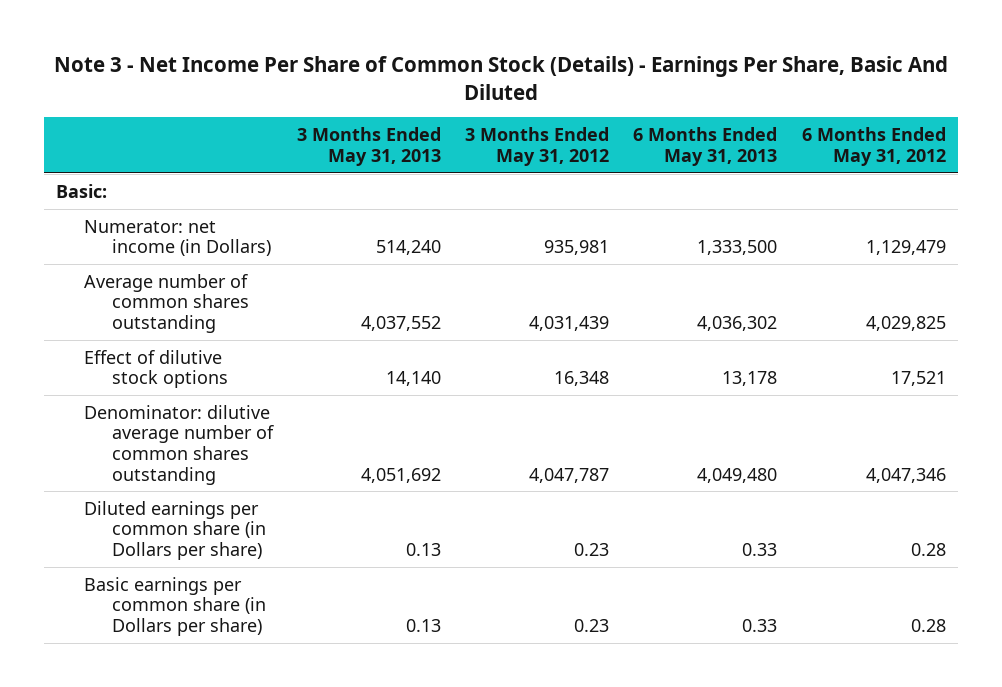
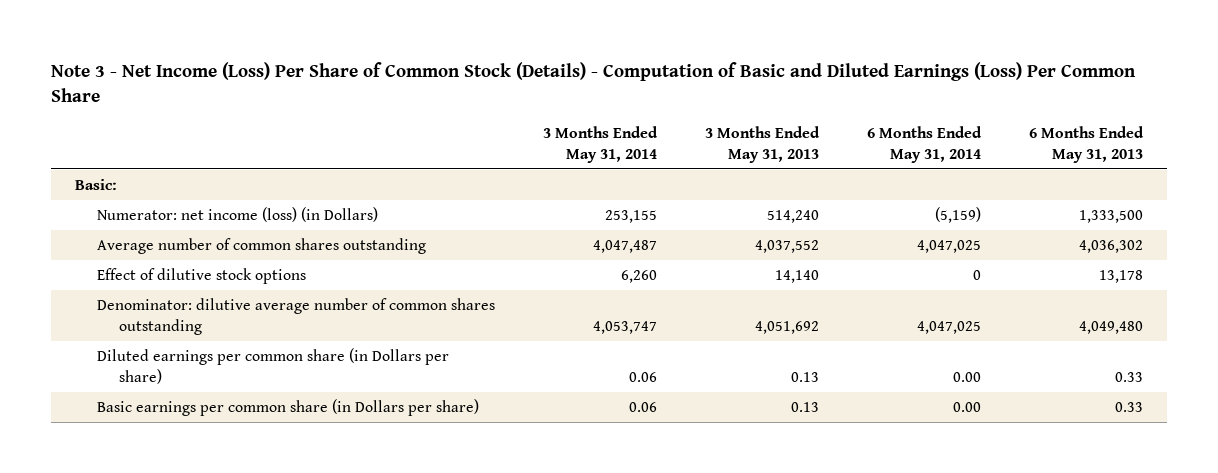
[53,55,948,100] Note 3 - Net Income Per Share of Common Stock (Details) - Earnings Per Share, Basic And Diluted -> [51,61,1137,102] Note 3 - Net Income (Loss) Per Share of Common Stock (Details) - Computation of Basic and Diluted Earnings (Loss) Per Common Share
[465,127,610,166] 3 Months Ended May 31, 2012 -> none
[801,127,946,166] 6 Months Ended May 31, 2012 -> none
none -> [543,125,659,163] 3 Months Ended May 31, 2014
none -> [867,125,983,163] 6 Months Ended May 31, 2014
[83,219,271,257] Numerator: net income (in Dollars) -> [97,206,379,222] Numerator: net income (loss) (in Dollars)

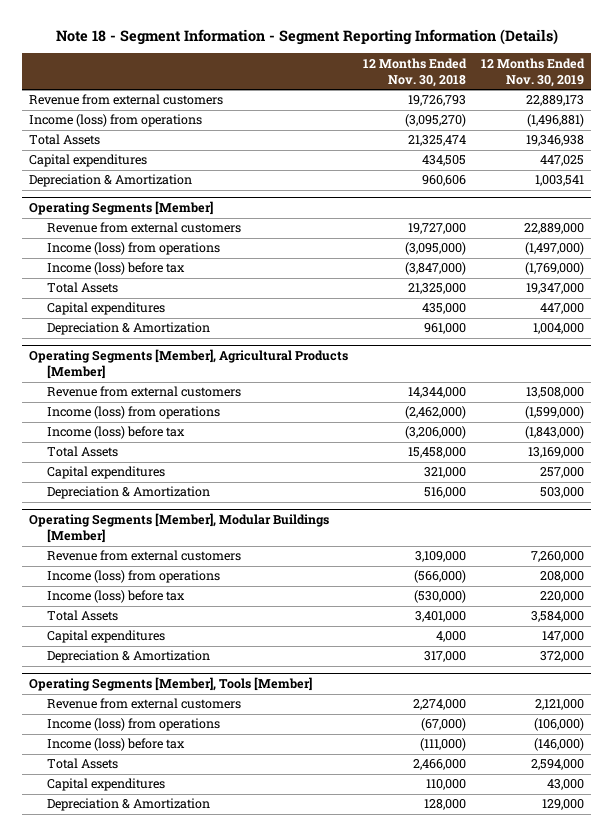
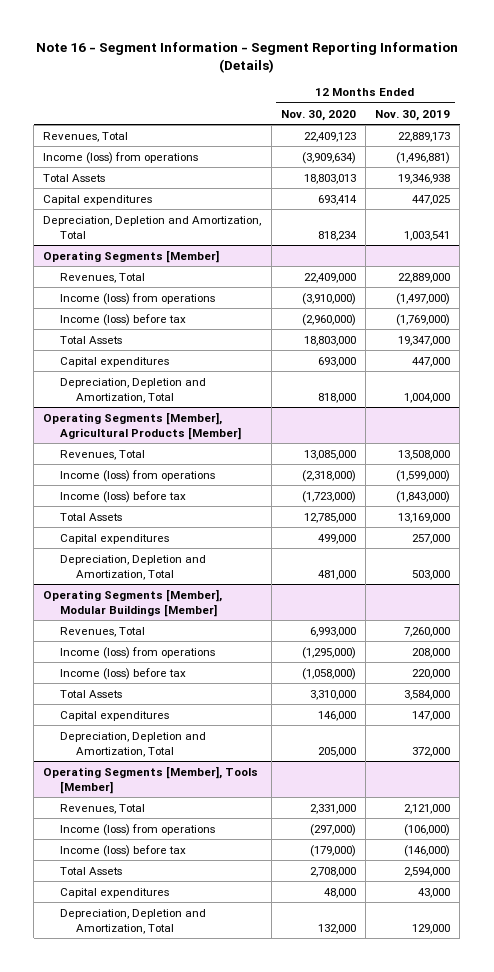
[55,29,558,46] Note 18 - Segment Information - Segment Reporting Information (Details) -> [35,41,458,73] Note 16 - Segment Information - Segment Reporting Information (Details)
[363,57,468,87] 12 Months Ended Nov. 30, 2018 -> none
none -> [280,109,356,121] Nov. 30, 2020
[29,94,224,106] Revenue from external customers -> [43,131,129,142] Revenues, Total
[29,174,193,188] Depreciation & Amortization -> [43,215,262,239] Depreciation, Depletion and Amortization, Total
[46,222,241,234] Revenue from external customers -> [59,272,145,283] Revenues, Total
[46,322,210,336] Depreciation & Amortization -> [59,377,206,403] Depreciation, Depletion and Amortization, Total
[46,386,241,398] Revenue from external customers -> [59,449,145,460] Revenues, Total
[46,486,210,500] Depreciation & Amortization -> [59,554,206,580] Depreciation, Depletion and Amortization, Total
[46,550,241,562] Revenue from external customers -> [59,626,145,637] Revenues, Total
[46,650,210,664] Depreciation & Amortization -> [59,731,206,757] Depreciation, Depletion and Amortization, Total
[46,698,241,710] Revenue from external customers -> [59,803,145,814] Revenues, Total
[46,798,210,812] Depreciation & Amortization -> [59,908,206,934] Depreciation, Depletion and Amortization, Total

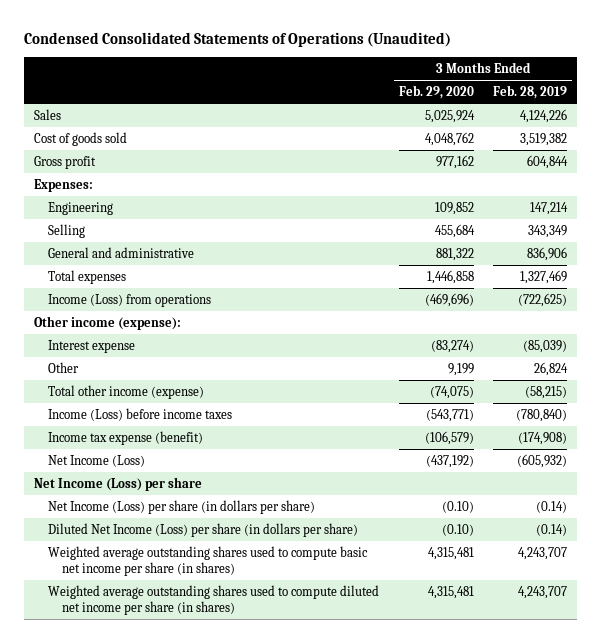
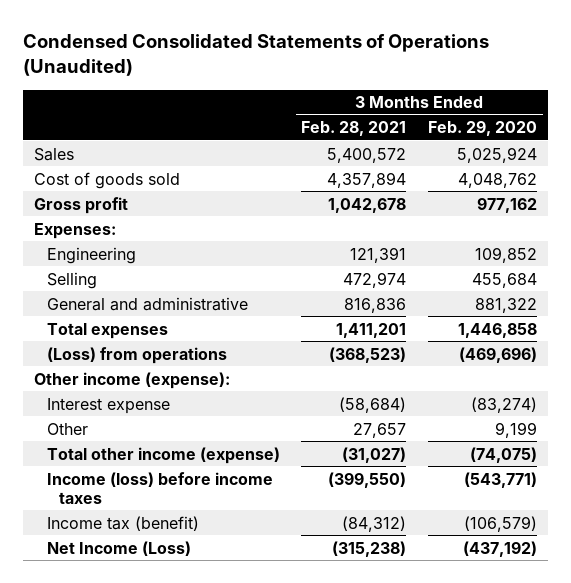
[493,85,568,100] Feb. 28, 2019 -> none
none -> [301,121,407,137] Feb. 28, 2021
[47,294,211,308] Income (Loss) from operations -> [46,346,227,364] (Loss) from operations
[47,408,232,422] Income (Loss) before income taxes -> [46,471,273,504] Income (loss) before income taxes
[47,431,203,446] Income tax expense (benefit) -> [46,515,199,531] Income tax (benefit)
[33,477,202,492] Net Income (Loss) per share -> none
[47,500,315,515] Net Income (Loss) per share (in dollars per share) -> none
[47,523,358,538] Diluted Net Income (Loss) per share (in dollars per share) -> none
[47,546,368,577] Weighted average outstanding shares used to compute basic net income per share (in shares) -> none
[47,585,379,616] Weighted average outstanding shares used to compute diluted net income per share (in shares) -> none

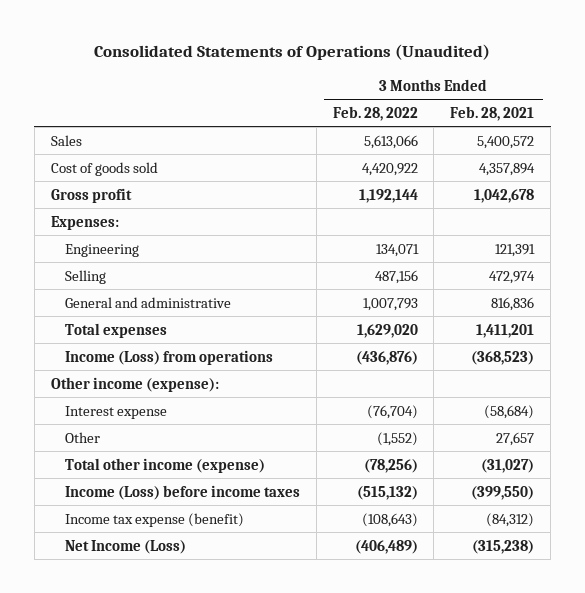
[23,34,490,77] Condensed Consolidated Statements of Operations (Unaudited) -> [94,44,491,61] Consolidated Statements of Operations (Unaudited)
[428,120,538,137] Feb. 29, 2020 -> none
none -> [332,105,418,121] Feb. 28, 2022
[46,346,227,364] (Loss) from operations -> [64,349,273,365] Income (Loss) from operations
[46,471,273,504] Income (loss) before income taxes -> [64,484,300,500] Income (Loss) before income taxes
[46,515,199,531] Income tax (benefit) -> [64,512,244,527] Income tax expense (benefit)

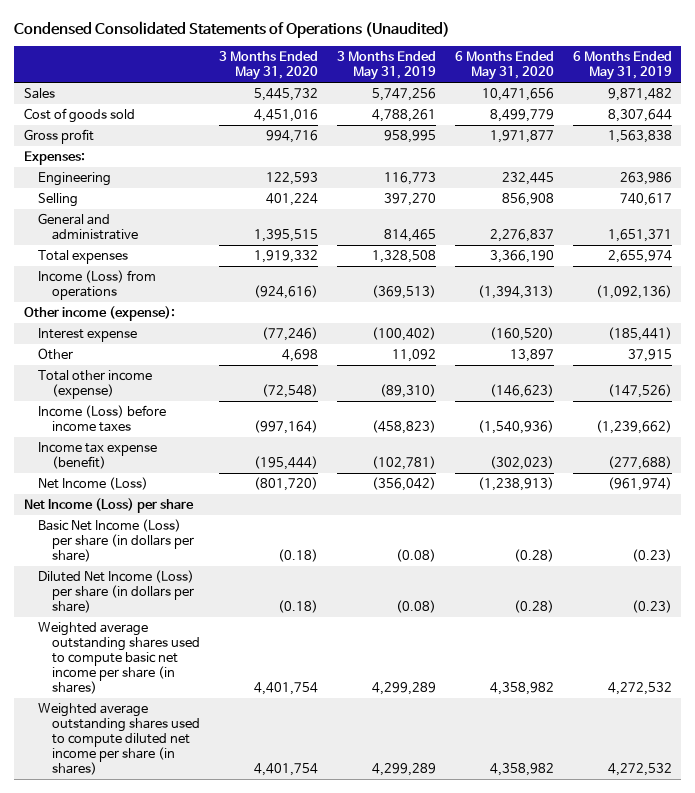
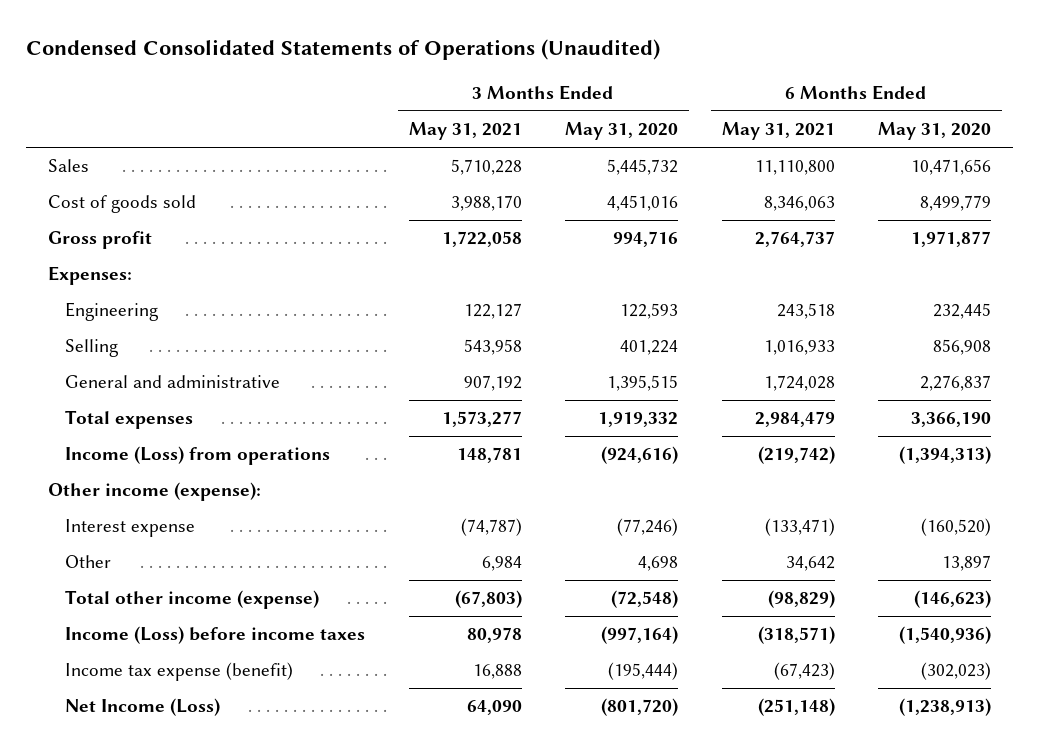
[336,51,436,81] 3 Months Ended May 31, 2019 -> none
[572,51,672,81] 6 Months Ended May 31, 2019 -> none
none -> [408,122,522,141] May 31, 2021
none -> [721,122,835,141] May 31, 2021
[23,497,194,513] Net Income (Loss) per share -> none
[37,518,195,563] Basic Net Income (Loss) per share (in dollars per share) -> none
[37,569,195,614] Diluted Net Income (Loss) per share (in dollars per share) -> none
[37,621,201,695] Weighted average outstanding shares used to compute basic net income per share (in shares) -> none
[37,702,201,776] Weighted average outstanding shares used to compute diluted net income per share (in shares) -> none

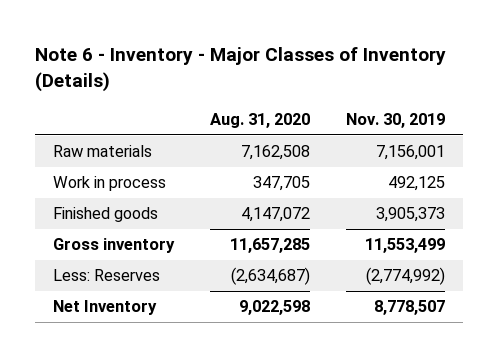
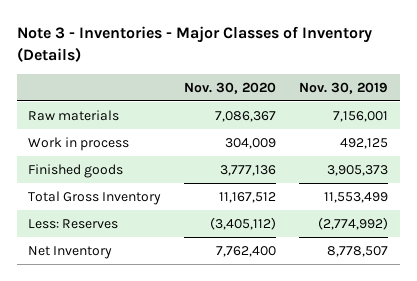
[35,47,447,93] Note 6 - Inventory - Major Classes of Inventory (Details) -> [16,26,372,63] Note 3 - Inventories - Major Classes of Inventory (Details)
[210,113,311,129] Aug. 31, 2020 -> none
none -> [184,81,277,94] Nov. 30, 2020
[53,238,176,254] Gross inventory -> [28,190,162,205] Total Gross Inventory

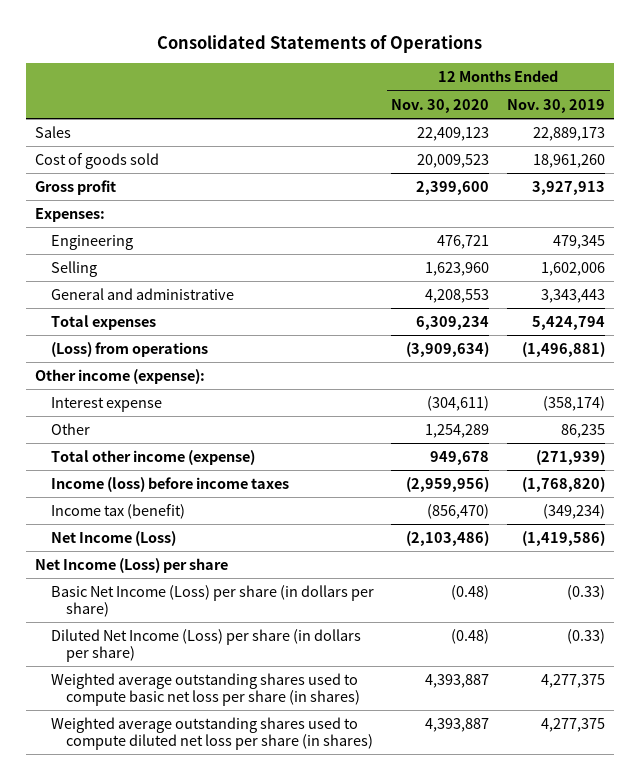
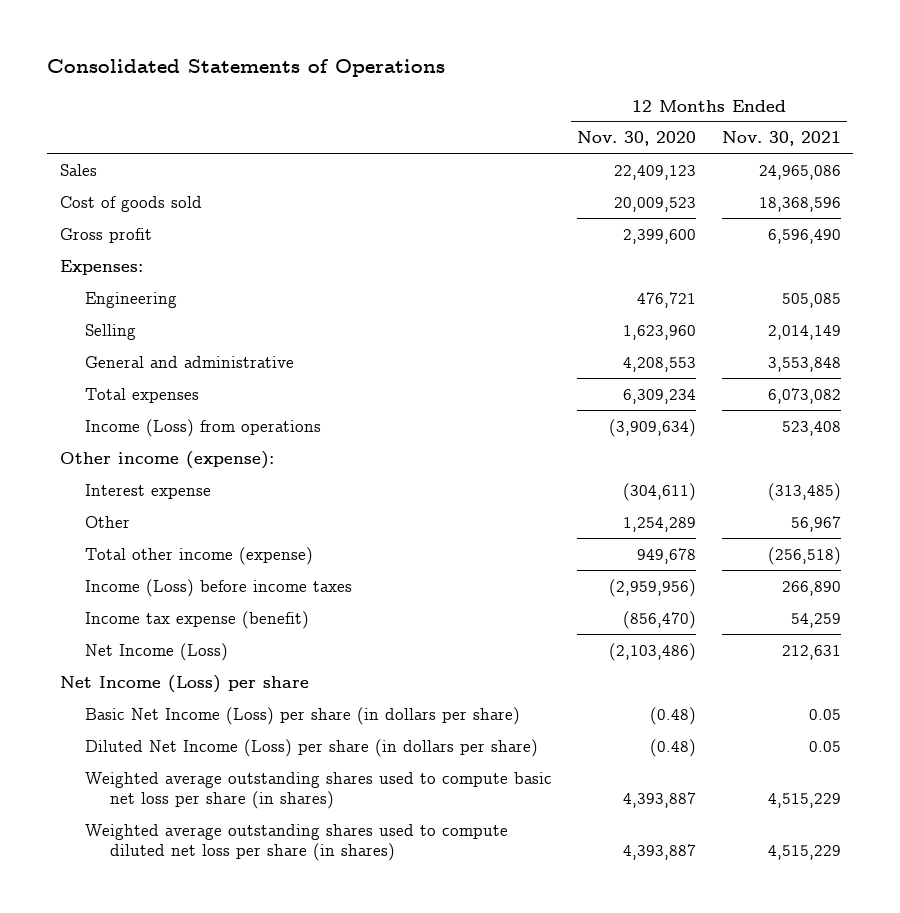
[507,98,606,113] Nov. 30, 2019 -> none
none -> [721,131,841,147] Nov. 30, 2021
[50,342,208,358] (Loss) from operations -> [84,418,321,437] Income (Loss) from operations
[50,477,289,493] Income (loss) before income taxes -> [84,578,352,597] Income (Loss) before income taxes
[50,504,185,520] Income tax (benefit) -> [84,610,309,629] Income tax expense (benefit)

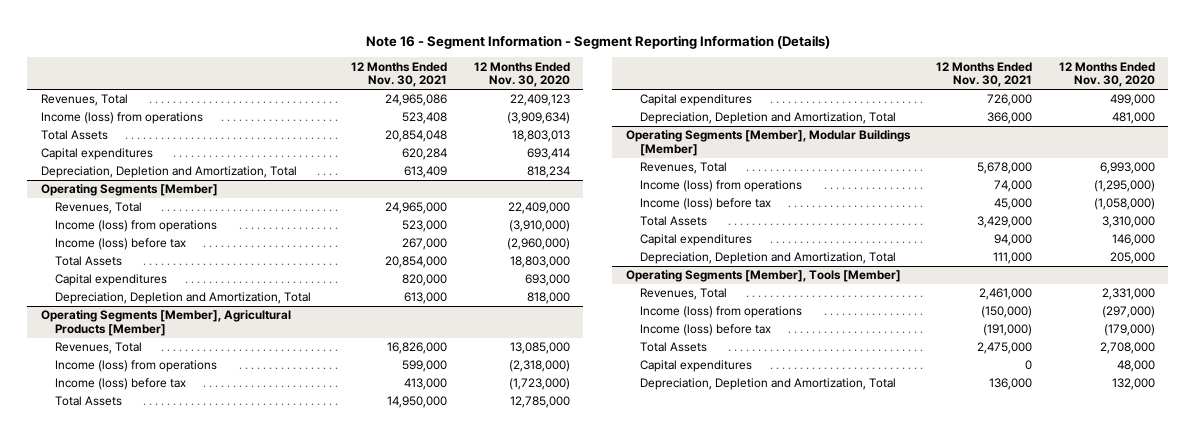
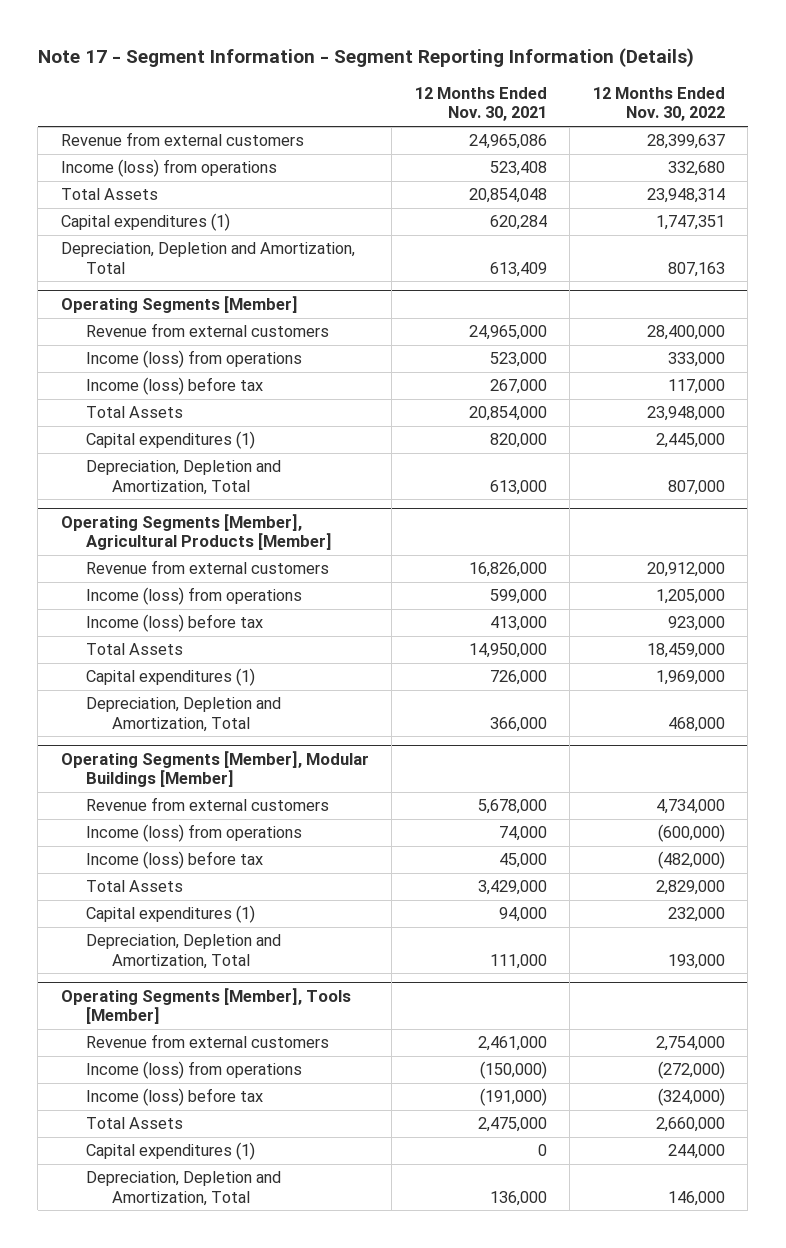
[365,34,830,49] Note 16 - Segment Information - Segment Reporting Information (Details) -> [37,48,694,68] Note 17 - Segment Information - Segment Reporting Information (Details)
[473,61,570,88] 12 Months Ended Nov. 30, 2020 -> none
none -> [592,87,725,122] 12 Months Ended Nov. 30, 2022
[40,94,128,107] Revenues, Total -> [60,132,304,147] Revenue from external customers
[40,148,153,161] Capital expenditures -> [60,213,230,232] Capital expenditures (1)
[55,202,143,215] Revenues, Total -> [86,323,330,338] Revenue from external customers
[55,274,168,287] Capital expenditures -> [86,431,256,450] Capital expenditures (1)
[55,342,143,355] Revenues, Total -> [86,560,330,575] Revenue from external customers
[640,94,753,107] Capital expenditures -> [86,668,256,687] Capital expenditures (1)
[640,162,728,175] Revenues, Total -> [86,797,330,812] Revenue from external customers
[640,234,753,247] Capital expenditures -> [86,905,256,924] Capital expenditures (1)
[640,288,728,301] Revenues, Total -> [86,1034,330,1049] Revenue from external customers
[640,360,753,373] Capital expenditures -> [86,1142,256,1161] Capital expenditures (1)

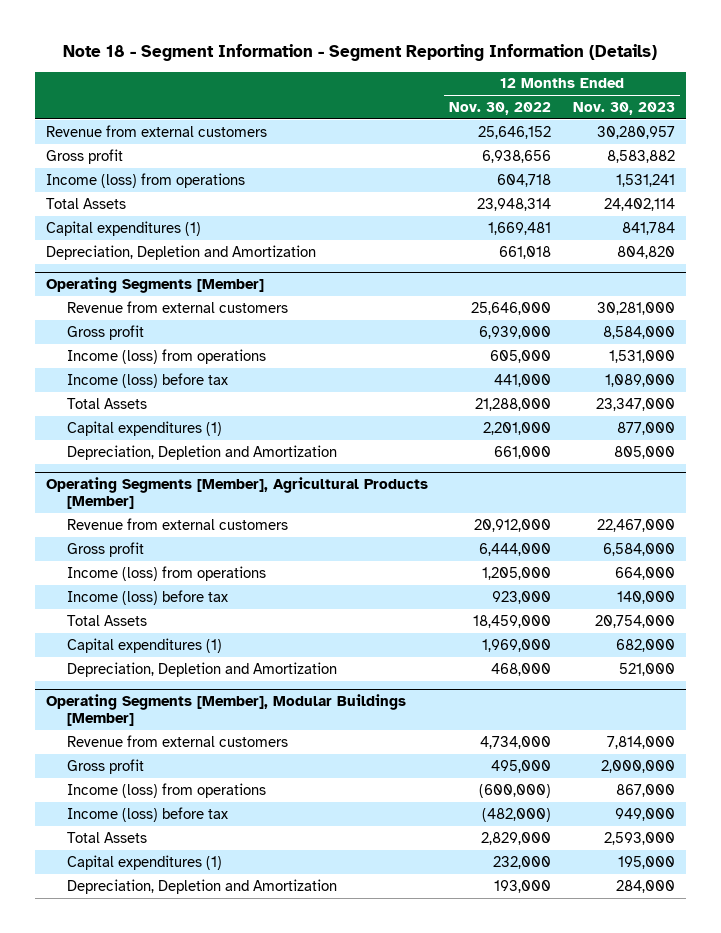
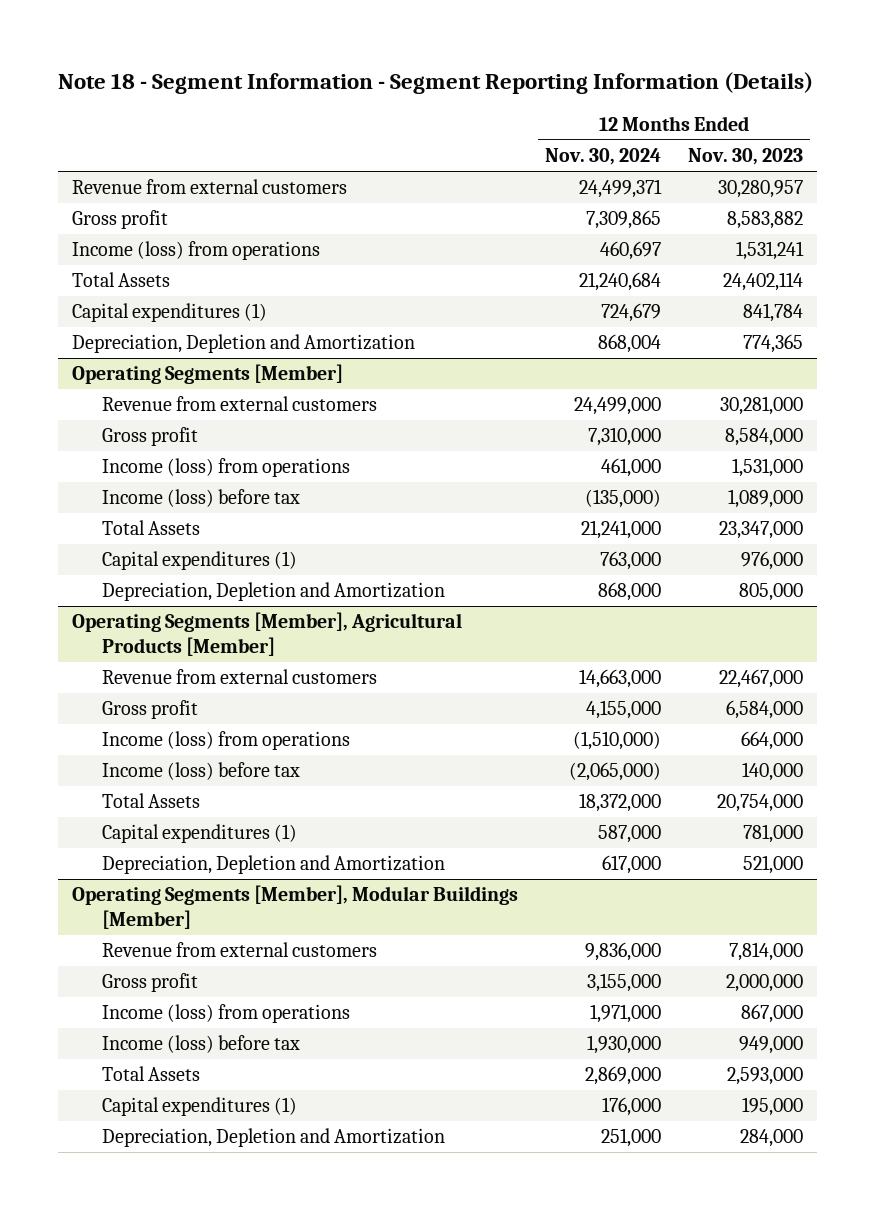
[449,101,552,115] Nov. 30, 2022 -> none
none -> [545,148,662,166] Nov. 30, 2024
[617,245,676,259] 804,820 -> [743,334,804,354] 774,365
[617,421,676,435] 877,000 -> [741,551,804,571] 976,000
[616,638,676,652] 682,000 -> [743,824,804,844] 781,000

